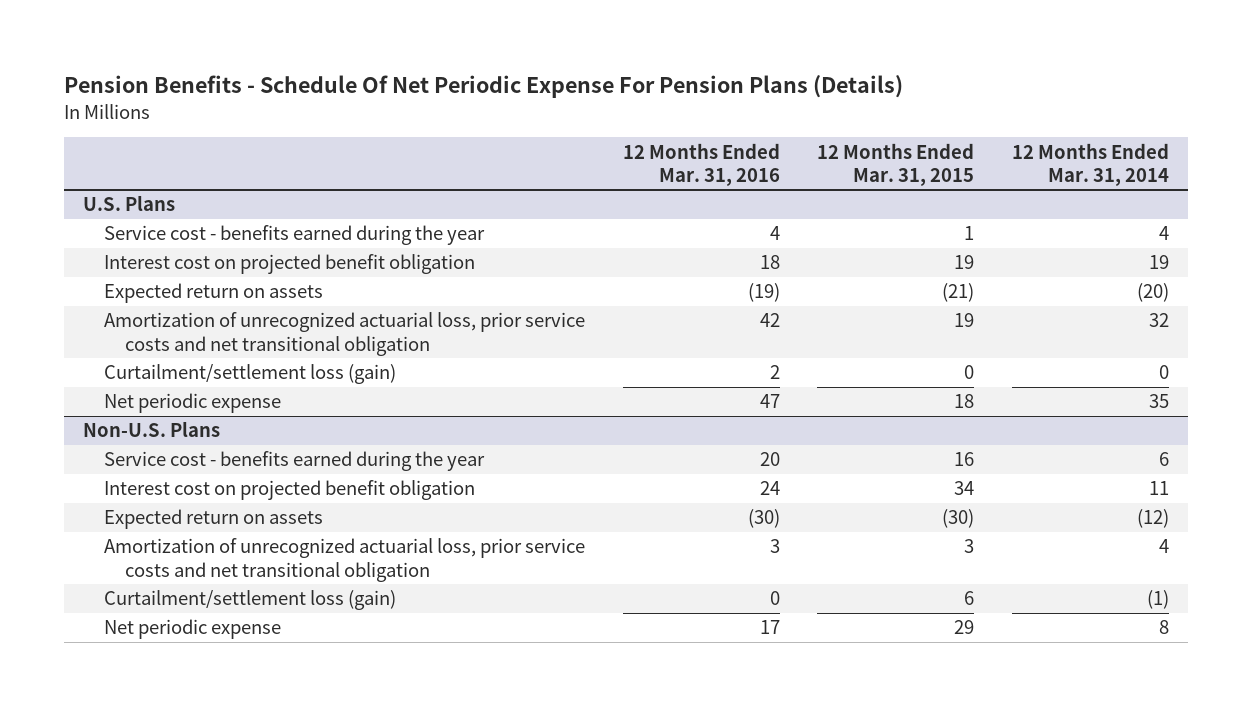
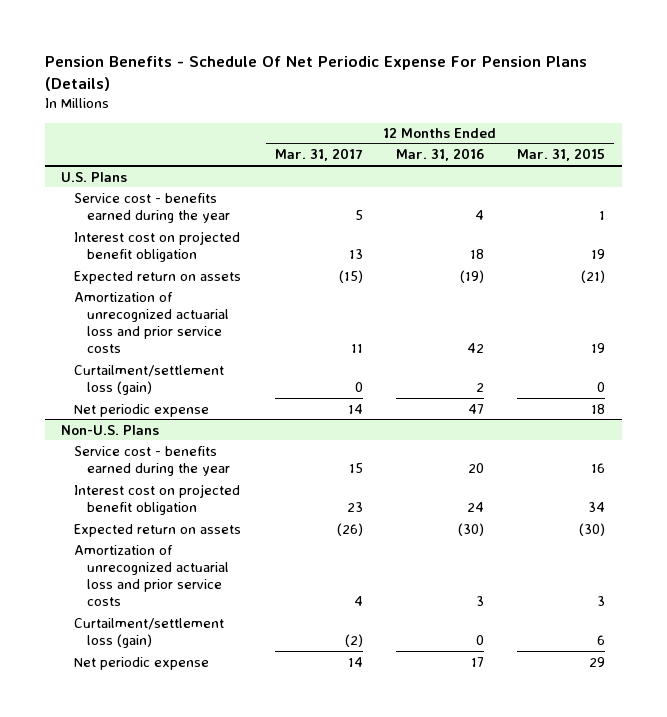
[1011,142,1169,186] 12 Months Ended Mar. 31, 2014 -> none
none -> [274,148,363,162] Mar. 31, 2017
[103,312,585,356] Amortization of unrecognized actuarial loss, prior service costs and net transitional obligation -> [74,291,230,354] Amortization of unrecognized actuarial loss and prior service costs
[103,538,585,582] Amortization of unrecognized actuarial loss, prior service costs and net transitional obligation -> [74,544,230,607] Amortization of unrecognized actuarial loss and prior service costs

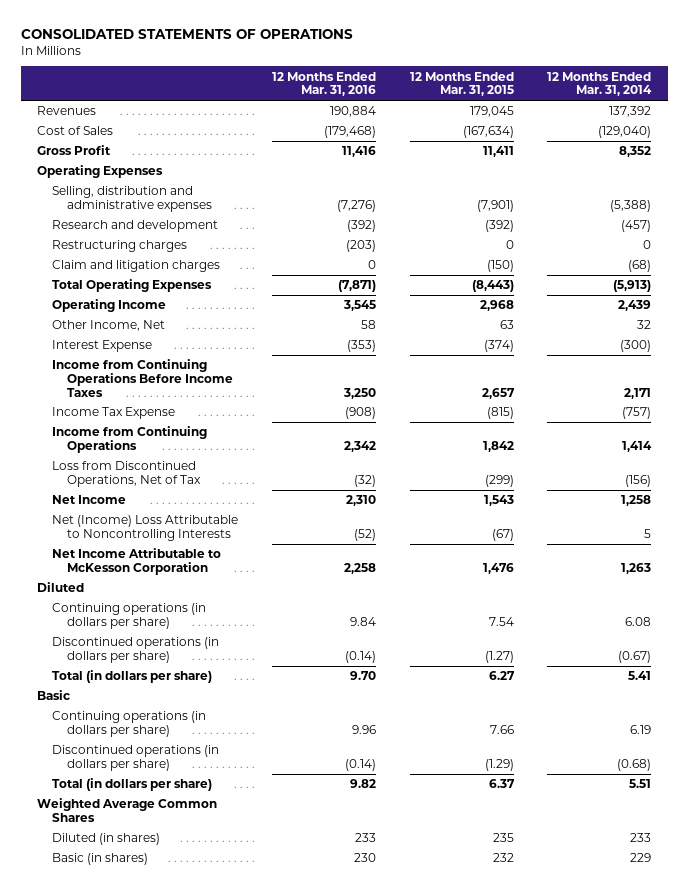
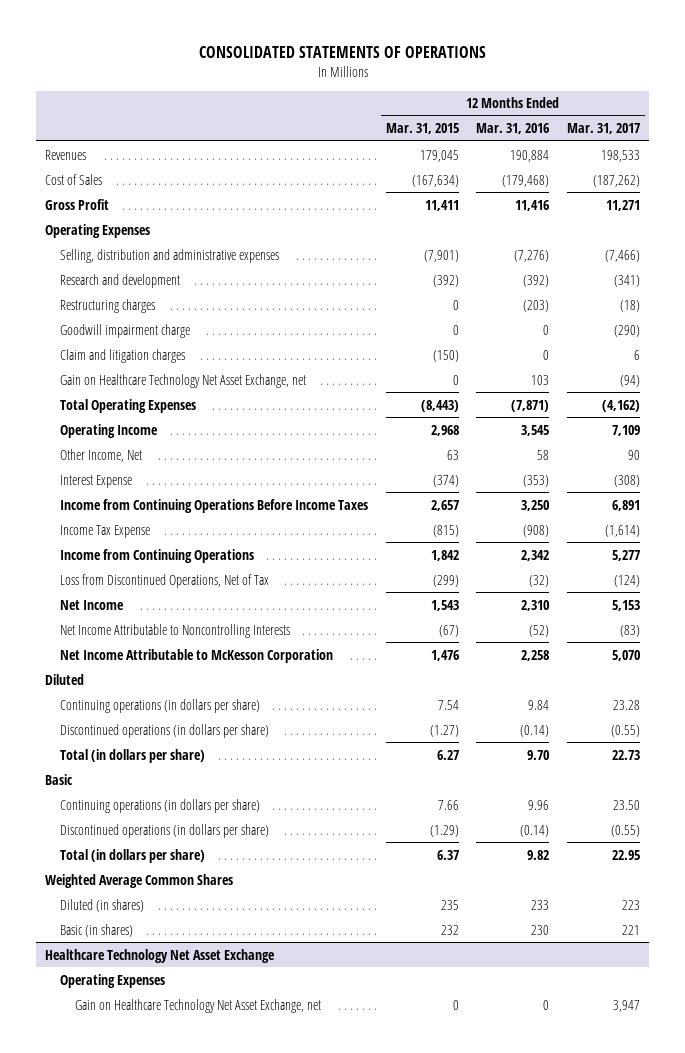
[547,71,653,97] 12 Months Ended Mar. 31, 2014 -> none
none -> [567,123,641,135] Mar. 31, 2017
none -> [60,323,191,338] Goodwill impairment charge
none -> [60,373,307,388] Gain on Healthcare Technology Net Asset Exchange, net
[52,515,239,541] Net (Income) Loss Attributable to Noncontrolling Interests -> [60,623,291,638] Net Income Attributable to Noncontrolling Interests
none -> [45,948,276,963] Healthcare Technology Net Asset Exchange
none -> [60,973,166,988] Operating Expenses
none -> [74,998,321,1013] Gain on Healthcare Technology Net Asset Exchange, net

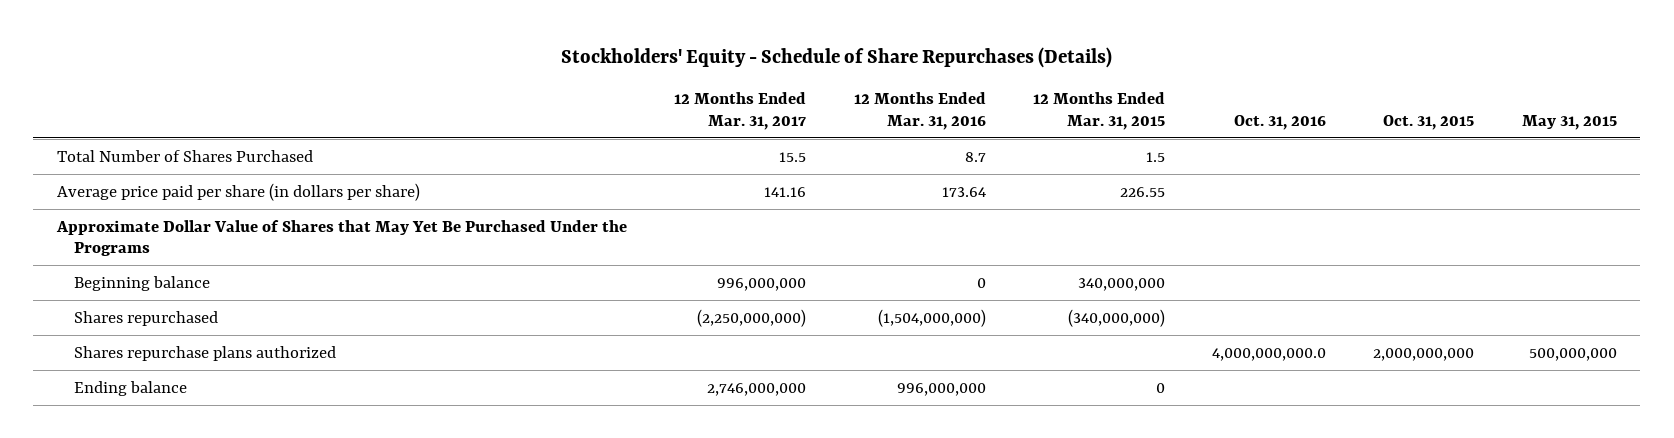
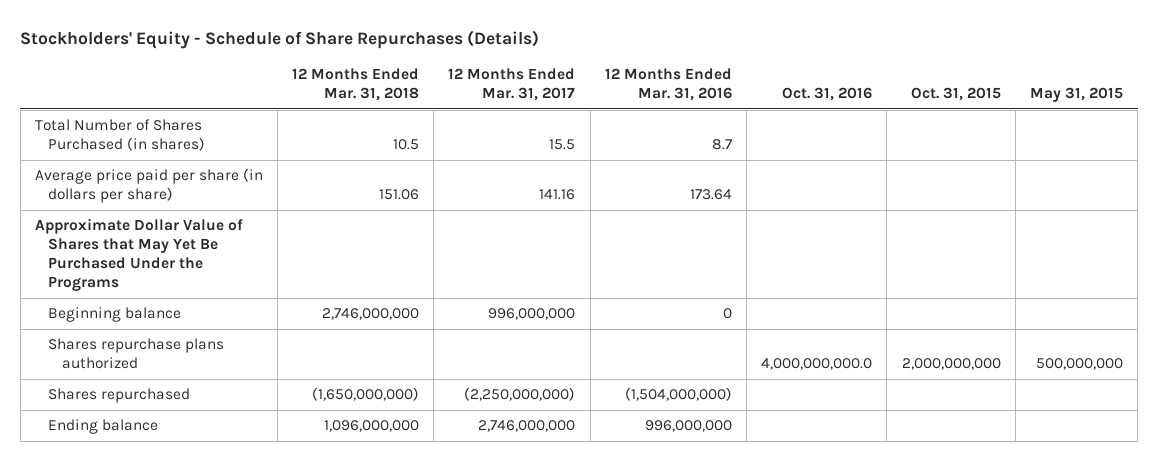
[1032,92,1165,130] 12 Months Ended Mar. 31, 2015 -> none
none -> [292,68,420,102] 12 Months Ended Mar. 31, 2018
[57,149,314,162] Total Number of Shares Purchased -> [34,119,206,152] Total Number of Shares Purchased (in shares)
[73,310,218,326] Shares repurchased -> [48,388,191,404] Shares repurchased

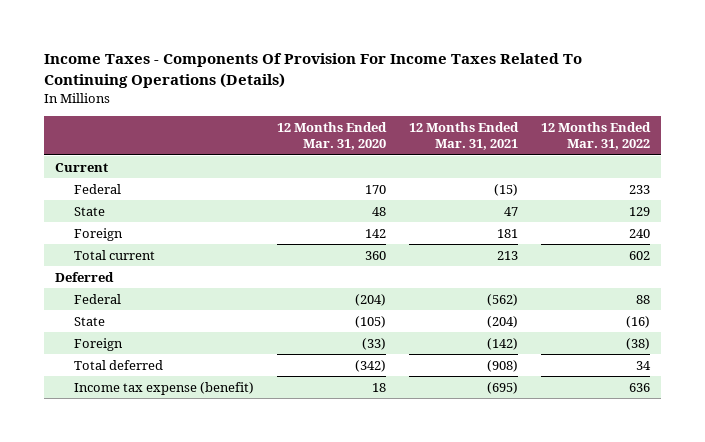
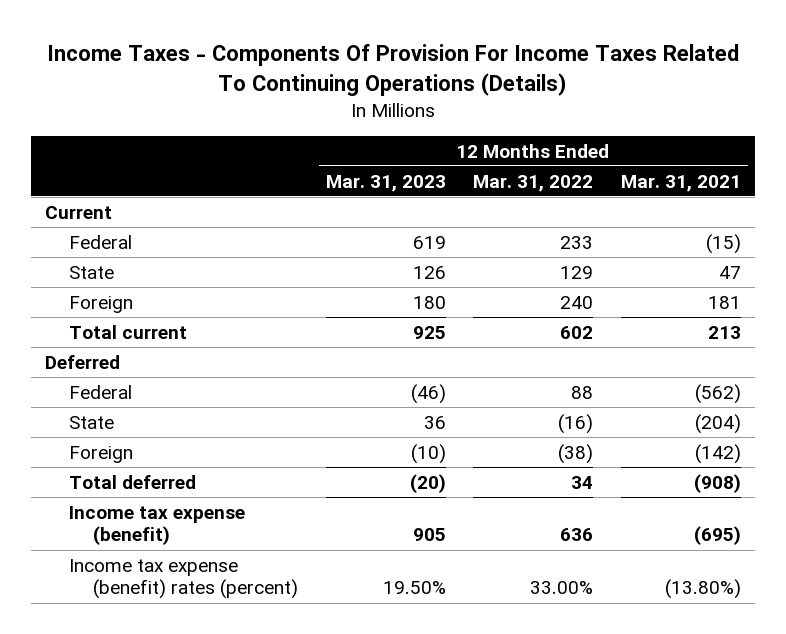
[276,121,387,151] 12 Months Ended Mar. 31, 2020 -> none
none -> [325,174,446,192] Mar. 31, 2023
none -> [69,558,299,600] Income tax expense (benefit) rates (percent)

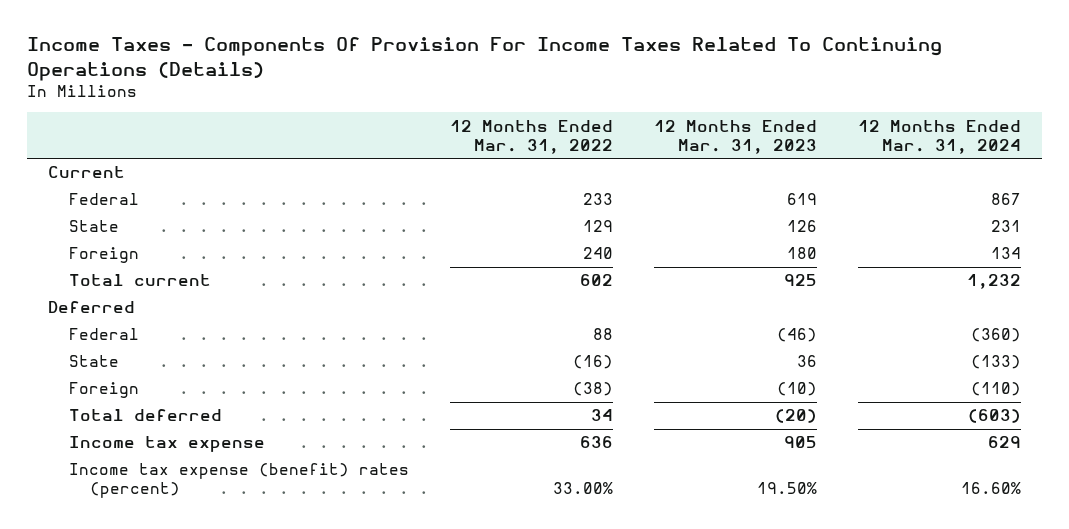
[621,174,742,192] Mar. 31, 2021 -> none
none -> [858,119,1022,154] 12 Months Ended Mar. 31, 2024
[69,505,246,546] Income tax expense (benefit) -> [68,436,265,453] Income tax expense

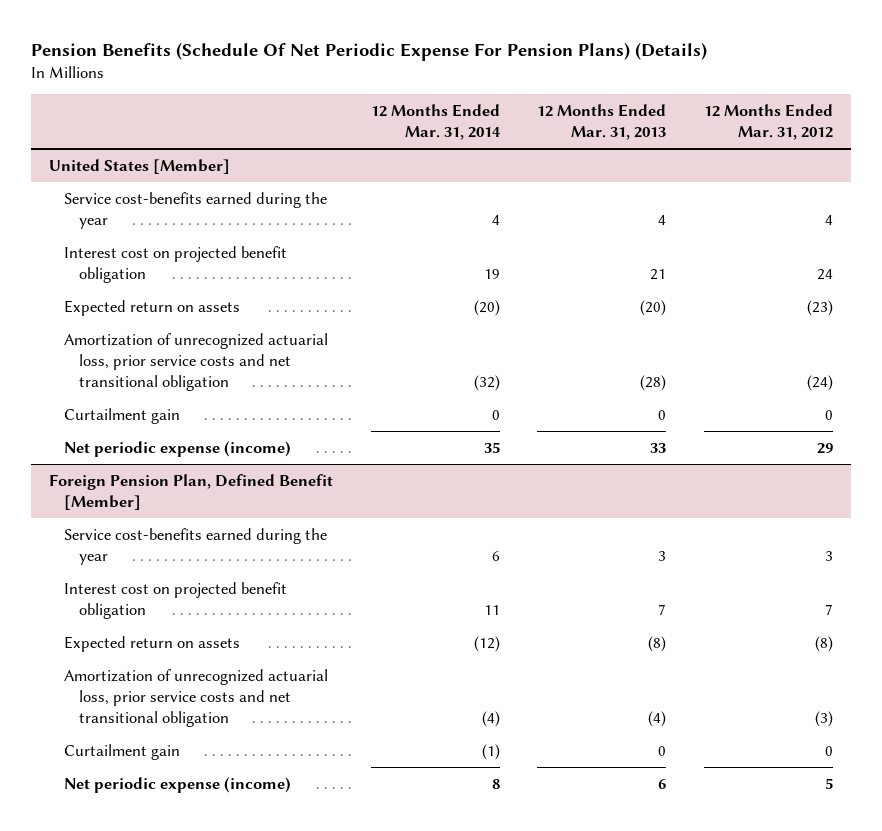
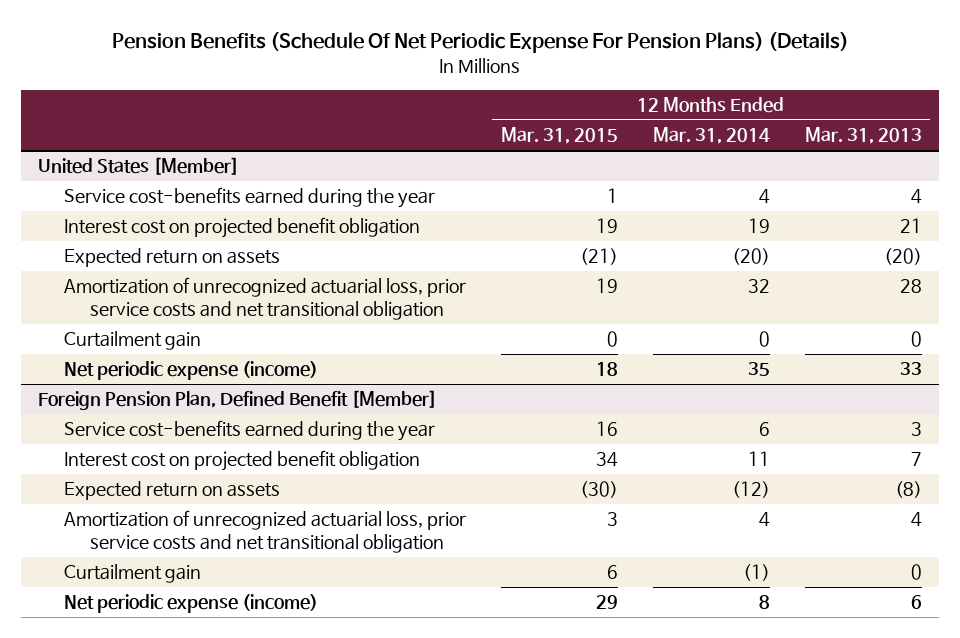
[703,103,833,140] 12 Months Ended Mar. 31, 2012 -> none
none -> [501,127,619,145] Mar. 31, 2015
[473,374,500,391] (32) -> [747,279,770,294] 32
[640,374,667,391] (28) -> [899,279,922,294] 28
[481,710,500,727] (4) -> [758,512,770,528] 4
[648,710,667,727] (4) -> [910,512,922,528] 4

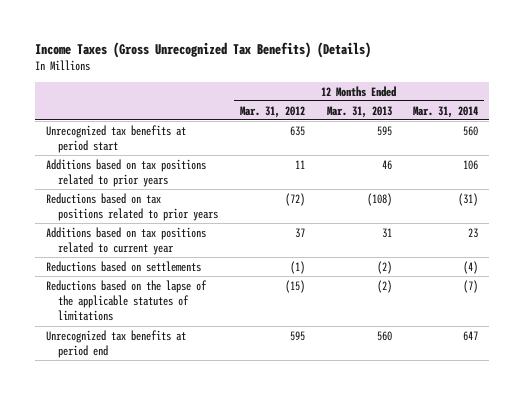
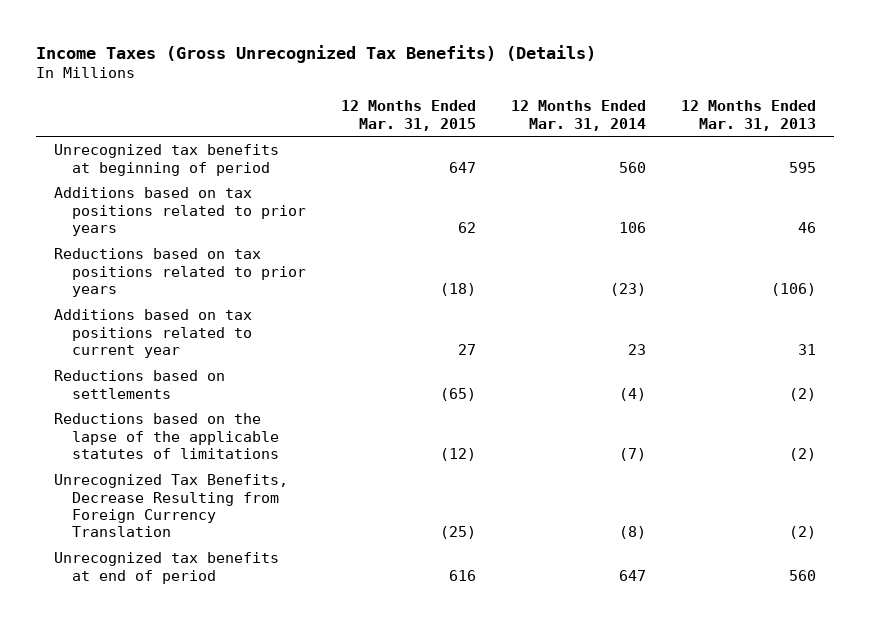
[239,105,305,118] Mar. 31, 2012 -> none
none -> [341,100,477,131] 12 Months Ended Mar. 31, 2015
[46,124,187,154] Unrecognized tax benefits at period start -> [53,144,279,176] Unrecognized tax benefits at beginning of period
[366,192,392,206] (108) -> [771,282,817,296] (106)
[458,192,479,206] (31) -> [610,282,647,296] (23)
none -> [53,474,288,538] Unrecognized Tax Benefits, Decrease Resulting from Foreign Currency Translation
[46,329,187,359] Unrecognized tax benefits at period end -> [53,552,279,584] Unrecognized tax benefits at end of period

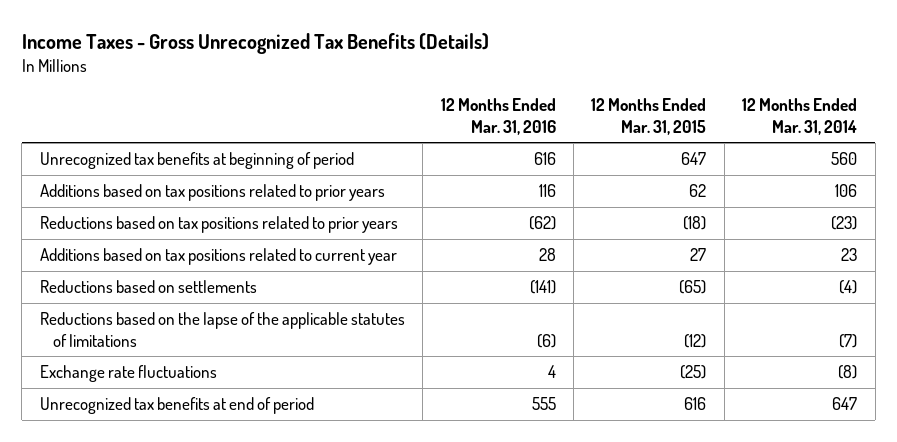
[36,44,597,63] Income Taxes (Gross Unrecognized Tax Benefits) (Details) -> [21,32,489,54] Income Taxes - Gross Unrecognized Tax Benefits (Details)
[681,100,817,131] 12 Months Ended Mar. 31, 2013 -> none
none -> [440,98,556,135] 12 Months Ended Mar. 31, 2016
[53,474,288,538] Unrecognized Tax Benefits, Decrease Resulting from Foreign Currency Translation -> [39,365,217,383] Exchange rate fluctuations

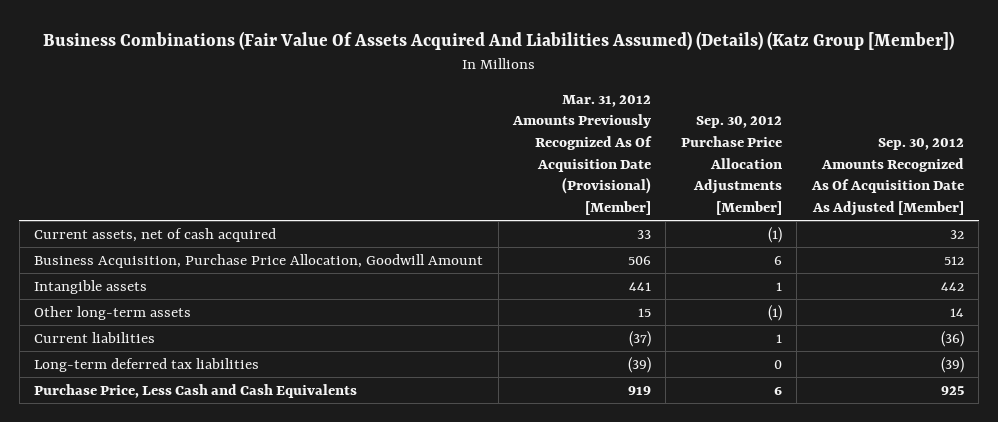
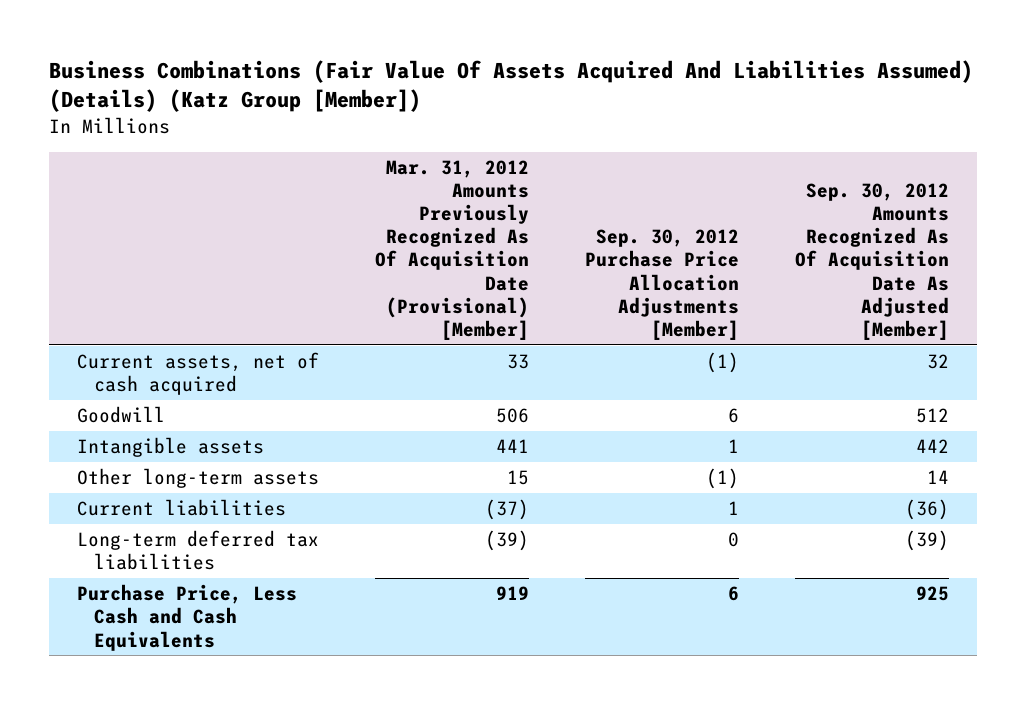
[34,253,484,268] Business Acquisition, Purchase Price Allocation, Goodwill Amount -> [76,406,165,424] Goodwill

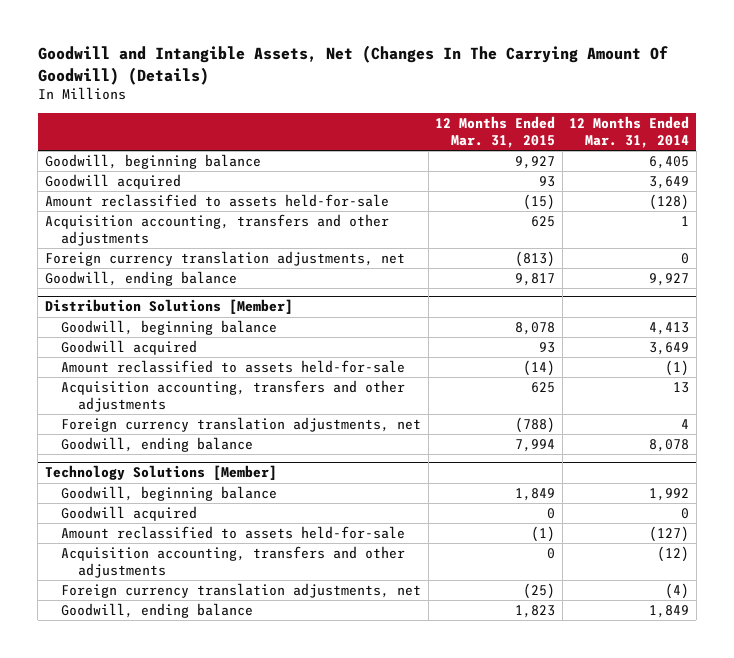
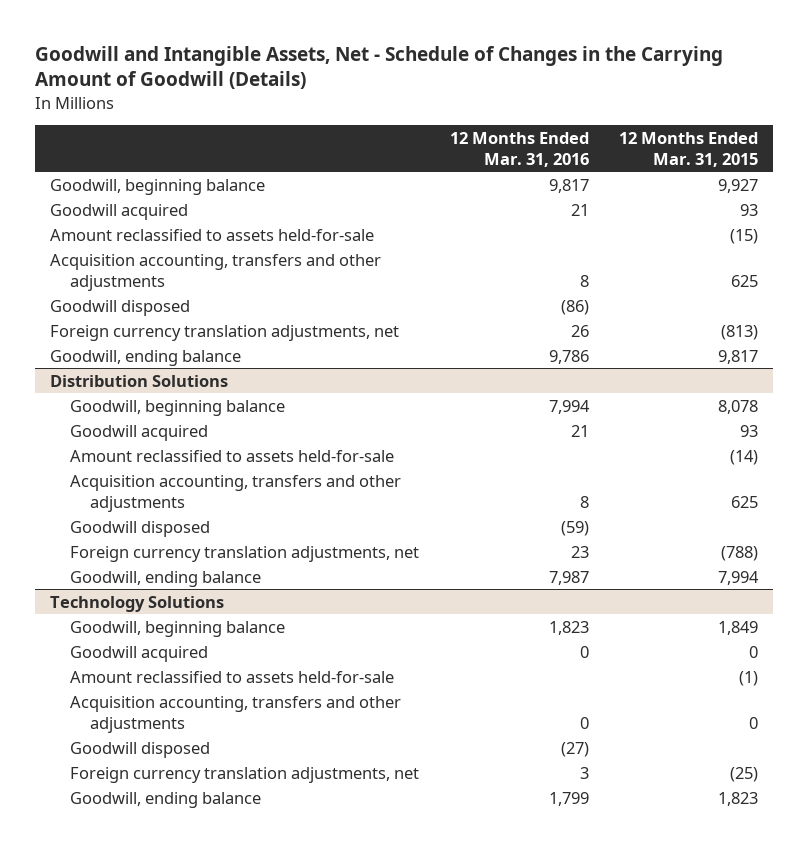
[37,45,668,85] Goodwill and Intangible Assets, Net (Changes In The Carrying Amount Of Goodwill) (Details) -> [35,45,724,90] Goodwill and Intangible Assets, Net - Schedule of Changes in the Carrying Amount of Goodwill (Details)
[569,116,690,149] 12 Months Ended Mar. 31, 2014 -> none
none -> [449,131,589,167] 12 Months Ended Mar. 31, 2016
none -> [50,299,191,316] Goodwill disposed
[44,299,293,315] Distribution Solutions [Member] -> [50,374,229,387] Distribution Solutions
none -> [70,520,211,537] Goodwill disposed
[44,465,277,481] Technology Solutions [Member] -> [50,595,225,612] Technology Solutions
none -> [70,741,211,758] Goodwill disposed

